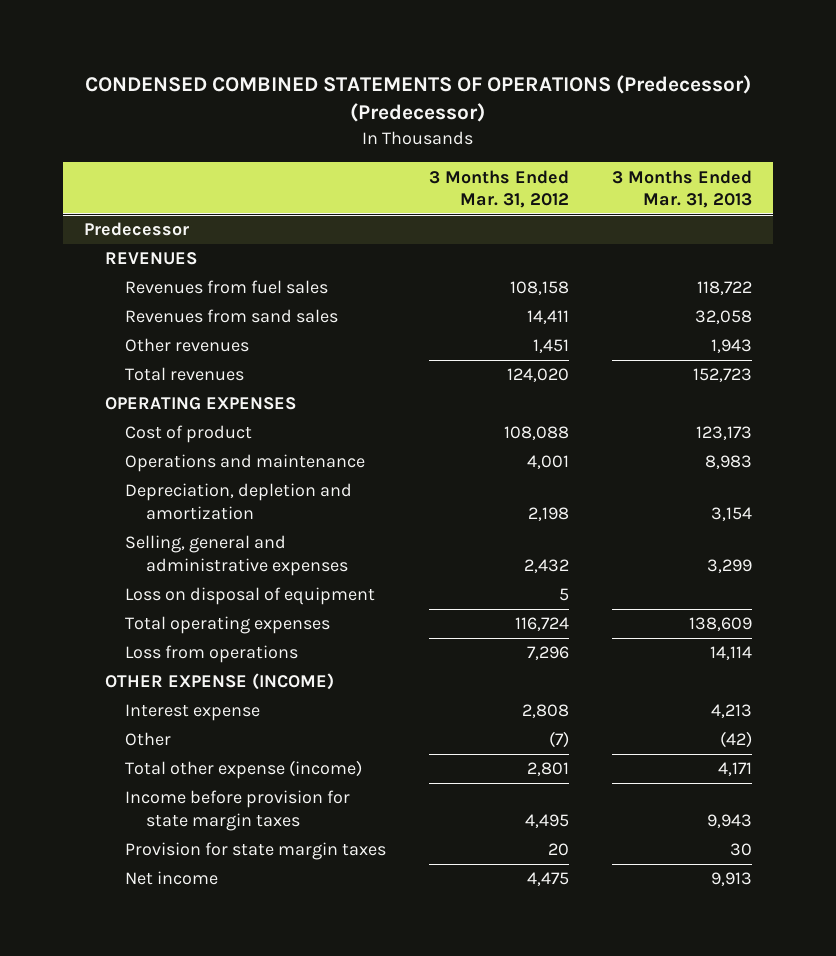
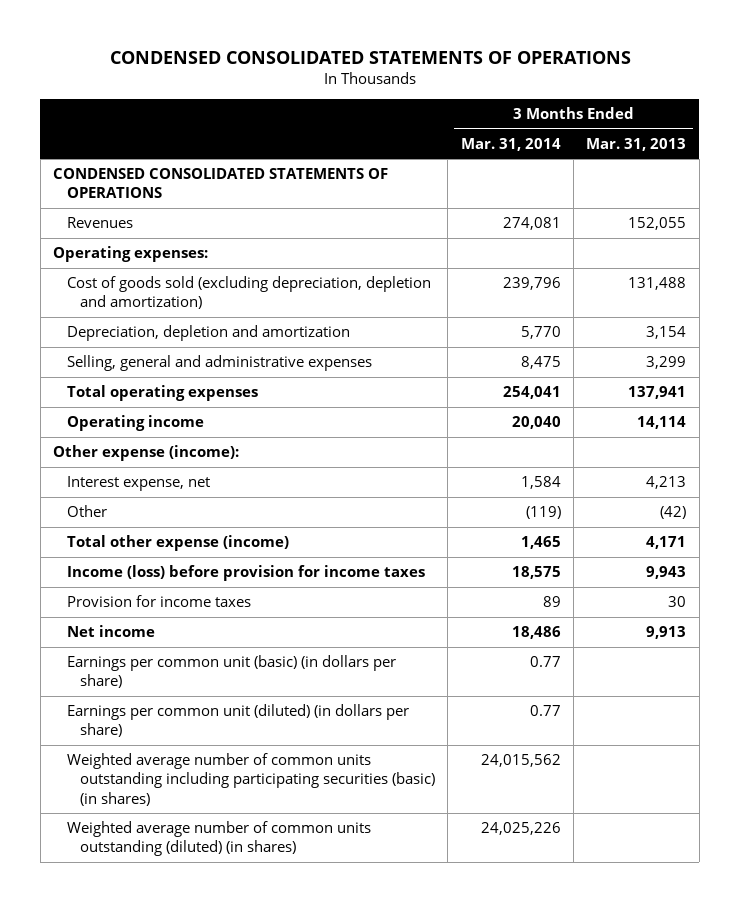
[85,75,752,123] CONDENSED COMBINED STATEMENTS OF OPERATIONS (Predecessor) (Predecessor) -> [109,50,631,64] CONDENSED CONSOLIDATED STATEMENTS OF OPERATIONS
[429,169,570,208] 3 Months Ended Mar. 31, 2012 -> none
none -> [460,137,561,151] Mar. 31, 2014
[84,222,190,237] Predecessor -> none
[104,252,197,266] REVENUES -> none
[125,280,329,295] Revenues from fuel sales -> none
[125,309,339,324] Revenues from sand sales -> none
[125,338,250,353] Other revenues -> none
[125,454,366,473] Operations and maintenance -> none
none -> [52,168,388,199] CONDENSED CONSOLIDATED STATEMENTS OF OPERATIONS
[125,367,245,382] Total revenues -> [66,217,133,229] Revenues
[692,368,752,383] 152,723 -> [628,217,687,231] 152,055
[104,397,296,411] OPERATING EXPENSES -> [52,246,208,263] Operating expenses:
[125,425,253,444] Cost of product -> [66,276,431,310] Cost of goods sold (excluding depreciation, depletion and amortization)
[695,426,752,441] 123,173 -> [628,277,687,291] 131,488
[125,587,376,606] Loss on disposal of equipment -> none
[688,617,752,632] 138,609 -> [628,386,687,400] 137,941
[125,645,299,664] Loss from operations -> [66,415,204,432] Operating income
[104,673,334,691] OTHER EXPENSE (INCOME) -> [52,445,239,462] Other expense (income):
[125,704,261,722] Interest expense -> [66,476,210,492] Interest expense, net
[125,790,351,831] Income before provision for state margin taxes -> [66,565,425,582] Income (loss) before provision for income taxes
[125,842,387,861] Provision for state margin taxes -> [66,595,251,608] Provision for income taxes
none -> [66,655,396,689] Earnings per common unit (basic) (in dollars per share)
none -> [66,704,409,738] Earnings per common unit (diluted) (in dollars per share)
none -> [66,753,436,806] Weighted average number of common units outstanding including participating securities (basic) (in shares)
none -> [66,821,371,857] Weighted average number of common units outstanding (diluted) (in shares)

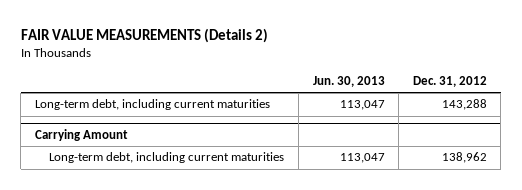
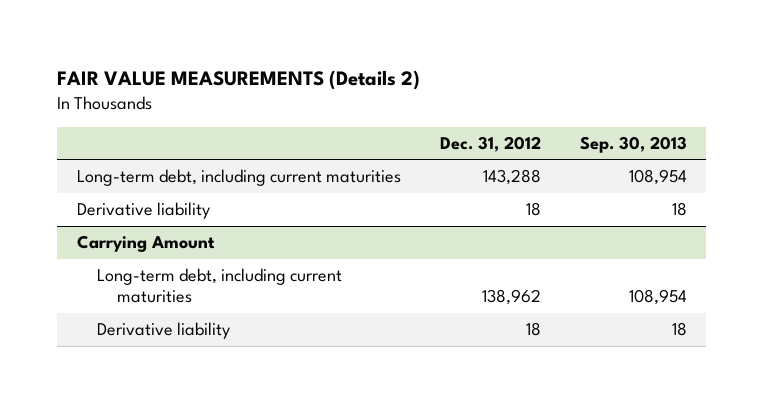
[312,76,385,88] Jun. 30, 2013 -> none
none -> [579,135,687,153] Sep. 30, 2013
none -> [76,202,210,220] Derivative liability
none -> [97,322,231,340] Derivative liability

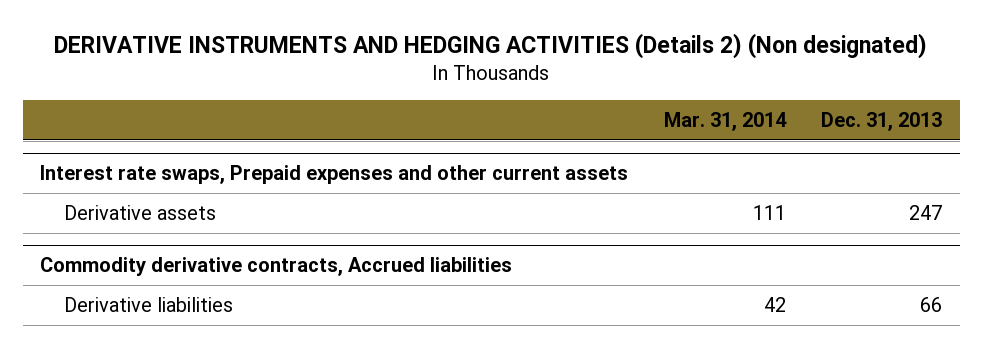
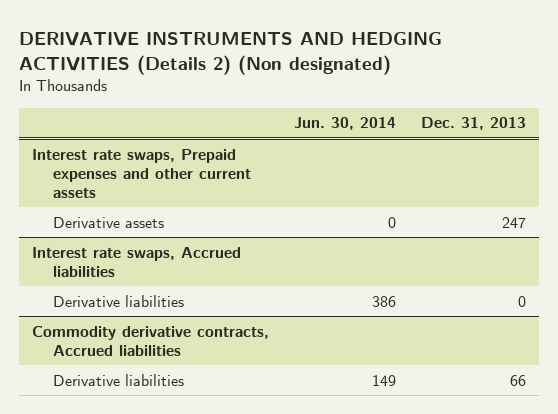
[663,111,787,131] Mar. 31, 2014 -> none
none -> [294,117,397,131] Jun. 30, 2014
none -> [32,246,242,277] Interest rate swaps, Accrued liabilities
none -> [52,294,184,307] Derivative liabilities

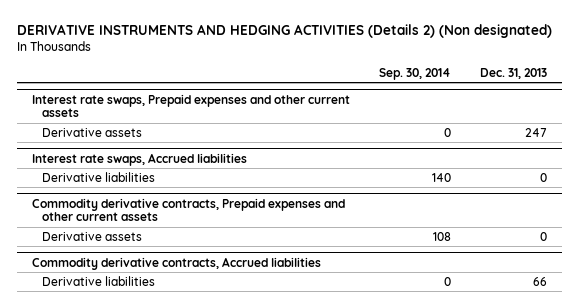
[294,117,397,131] Jun. 30, 2014 -> none
none -> [378,67,451,80] Sep. 30, 2014
none -> [31,197,345,222] Commodity derivative contracts, Prepaid expenses and other current assets
none -> [42,231,143,241] Derivative assets

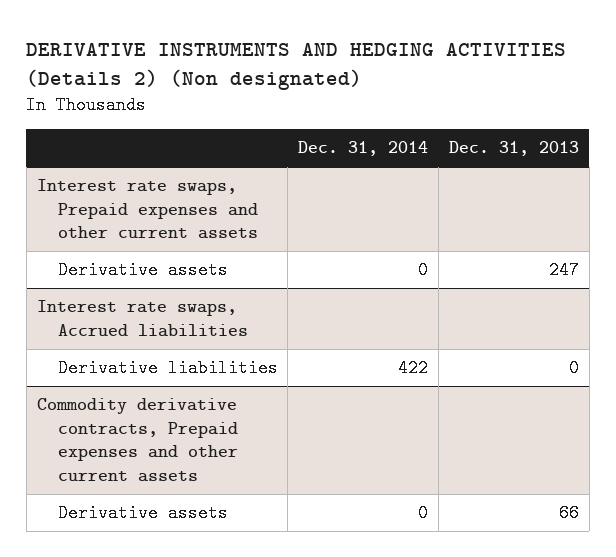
[378,67,451,80] Sep. 30, 2014 -> none
none -> [298,141,429,157] Dec. 31, 2014
[31,256,321,270] Commodity derivative contracts, Accrued liabilities -> none
[42,275,156,286] Derivative liabilities -> none
[540,231,548,241] 0 -> [558,504,579,523] 66

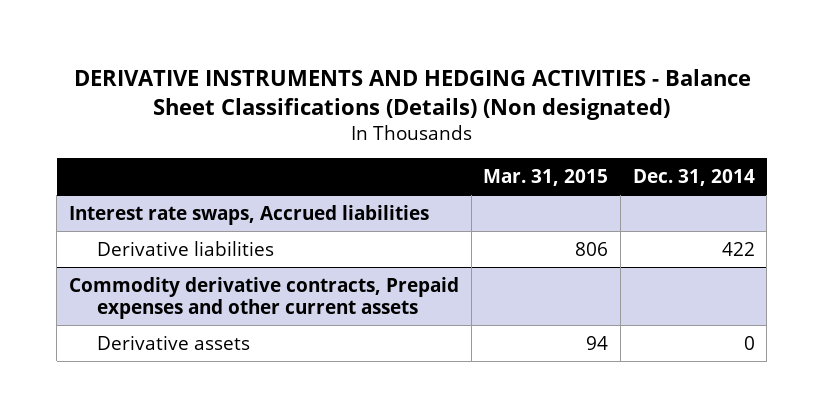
[26,42,567,90] DERIVATIVE INSTRUMENTS AND HEDGING ACTIVITIES (Details 2) (Non designated) -> [73,68,751,120] DERIVATIVE INSTRUMENTS AND HEDGING ACTIVITIES - Balance Sheet Classifications (Details) (Non designated)
[448,141,579,157] Dec. 31, 2013 -> none
none -> [483,168,609,186] Mar. 31, 2015
[36,179,258,240] Interest rate swaps, Prepaid expenses and other current assets -> none
[57,261,228,280] Derivative assets -> none

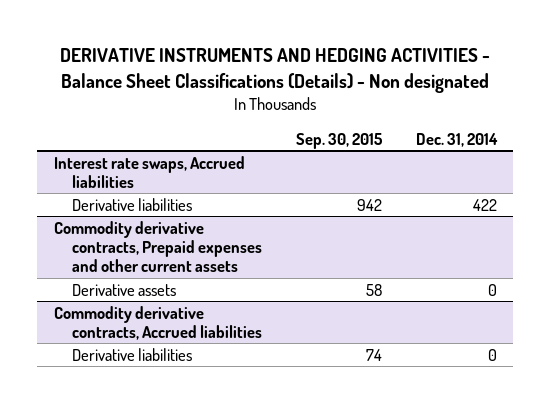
[73,68,751,120] DERIVATIVE INSTRUMENTS AND HEDGING ACTIVITIES - Balance Sheet Classifications (Details) (Non designated) -> [60,48,491,94] DERIVATIVE INSTRUMENTS AND HEDGING ACTIVITIES - Balance Sheet Classifications (Details) - Non designated
[483,168,609,186] Mar. 31, 2015 -> none
none -> [295,132,383,149] Sep. 30, 2015
none -> [53,305,263,340] Commodity derivative contracts, Accrued liabilities
none -> [72,347,193,361] Derivative liabilities

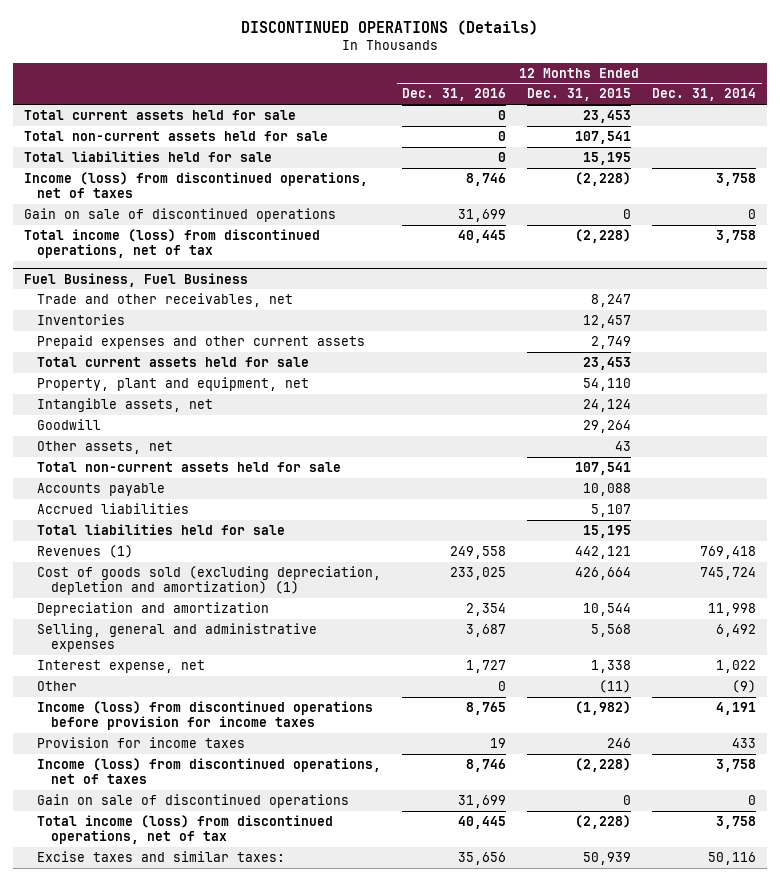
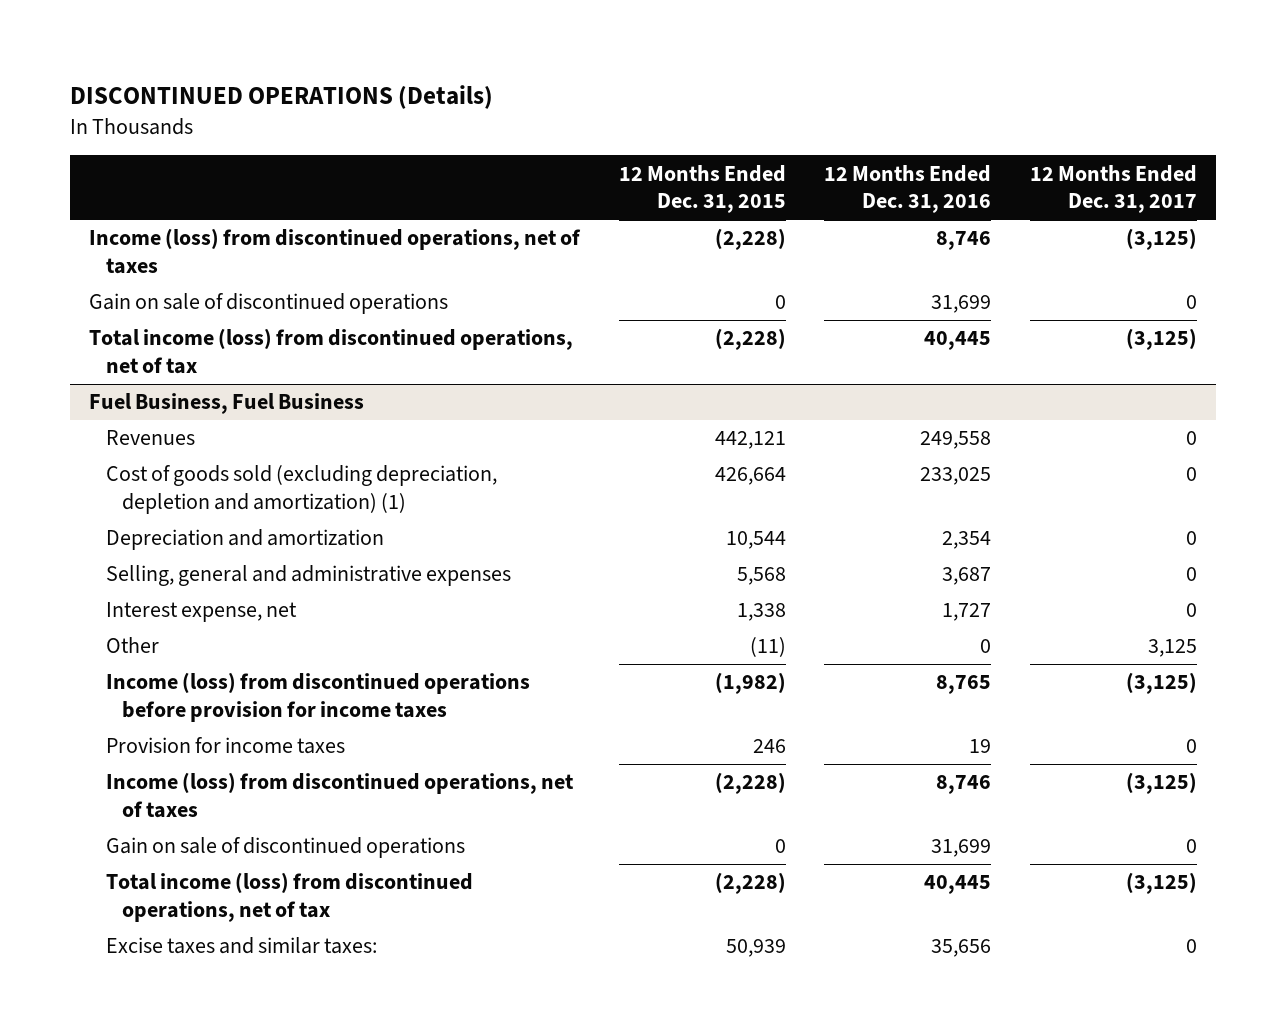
[652,88,757,102] Dec. 31, 2014 -> none
none -> [1029,164,1197,214] 12 Months Ended Dec. 31, 2017
[23,110,296,121] Total current assets held for sale -> none
[23,131,328,142] Total non-current assets held for sale -> none
[23,151,272,163] Total liabilities held for sale -> none
[37,293,294,308] Trade and other receivables, net -> none
[37,314,126,326] Inventories -> none
[37,335,366,350] Prepaid expenses and other current assets -> none
[37,357,310,368] Total current assets held for sale -> none
[37,377,310,392] Property, plant and equipment, net -> none
[37,398,214,413] Intangible assets, net -> none
[37,419,102,431] Goodwill -> none
[37,441,174,455] Other assets, net -> none
[37,462,342,473] Total non-current assets held for sale -> none
[37,483,166,497] Accounts payable -> none
[37,503,190,515] Accrued liabilities -> none
[37,524,286,536] Total liabilities held for sale -> none
[37,545,134,559] Revenues (1) -> [105,430,195,446] Revenues

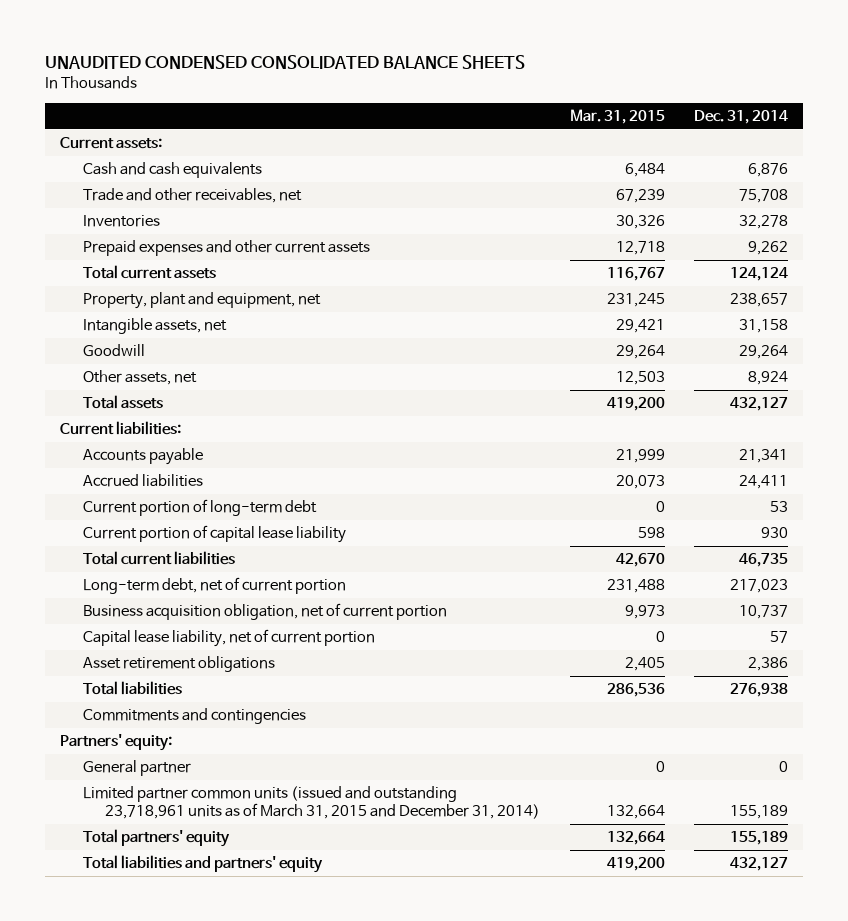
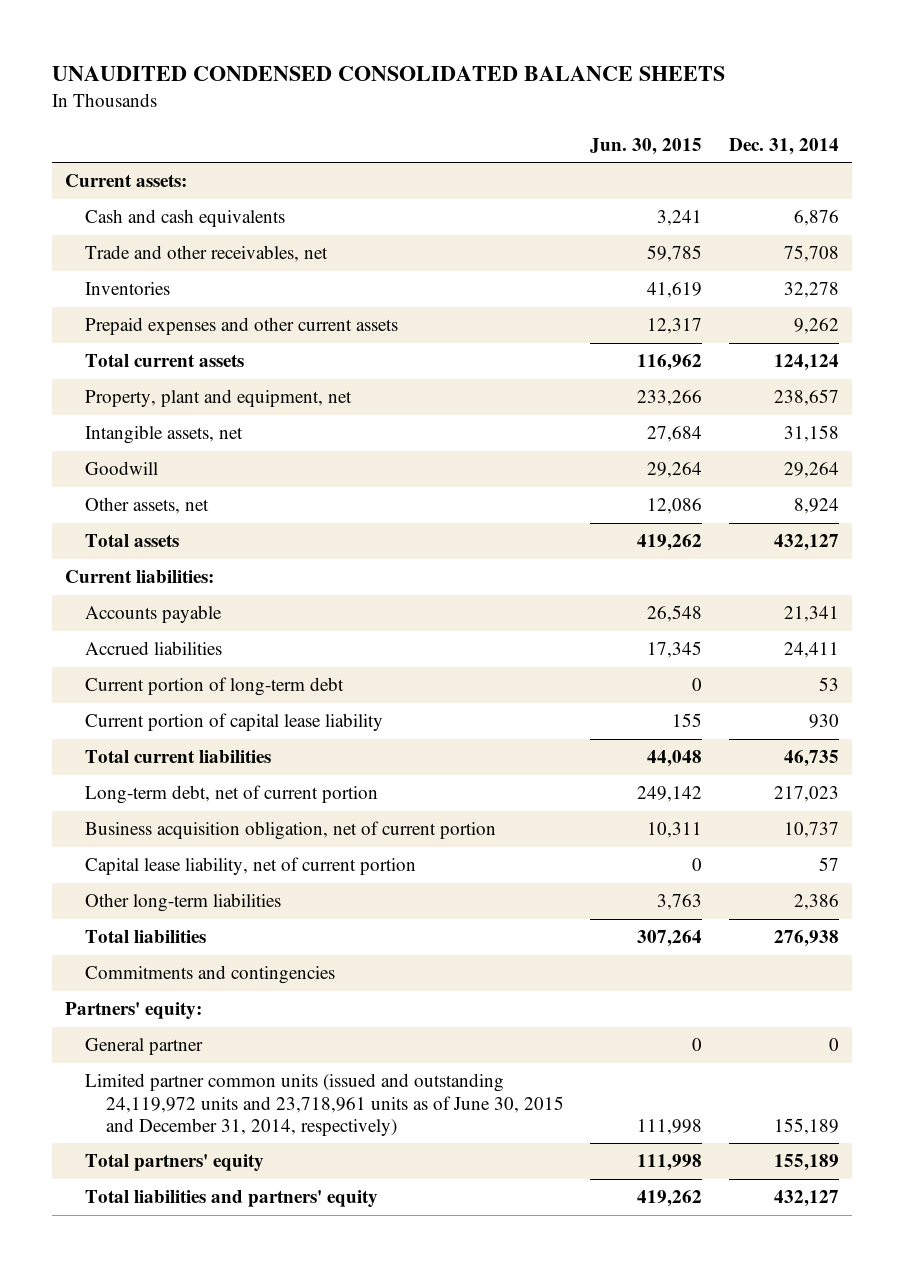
[569,109,665,125] Mar. 31, 2015 -> none
none -> [590,137,703,155] Jun. 30, 2015
[82,656,275,673] Asset retirement obligations -> [85,893,282,913] Other long-term liabilities
[82,786,541,820] Limited partner common units (issued and outstanding 23,718,961 units as of March 31, 2015 and December 31, 2014) -> [85,1073,564,1136] Limited partner common units (issued and outstanding 24,119,972 units and 23,718,961 units as of June 30, 2015 and December 31, 2014, respectively)

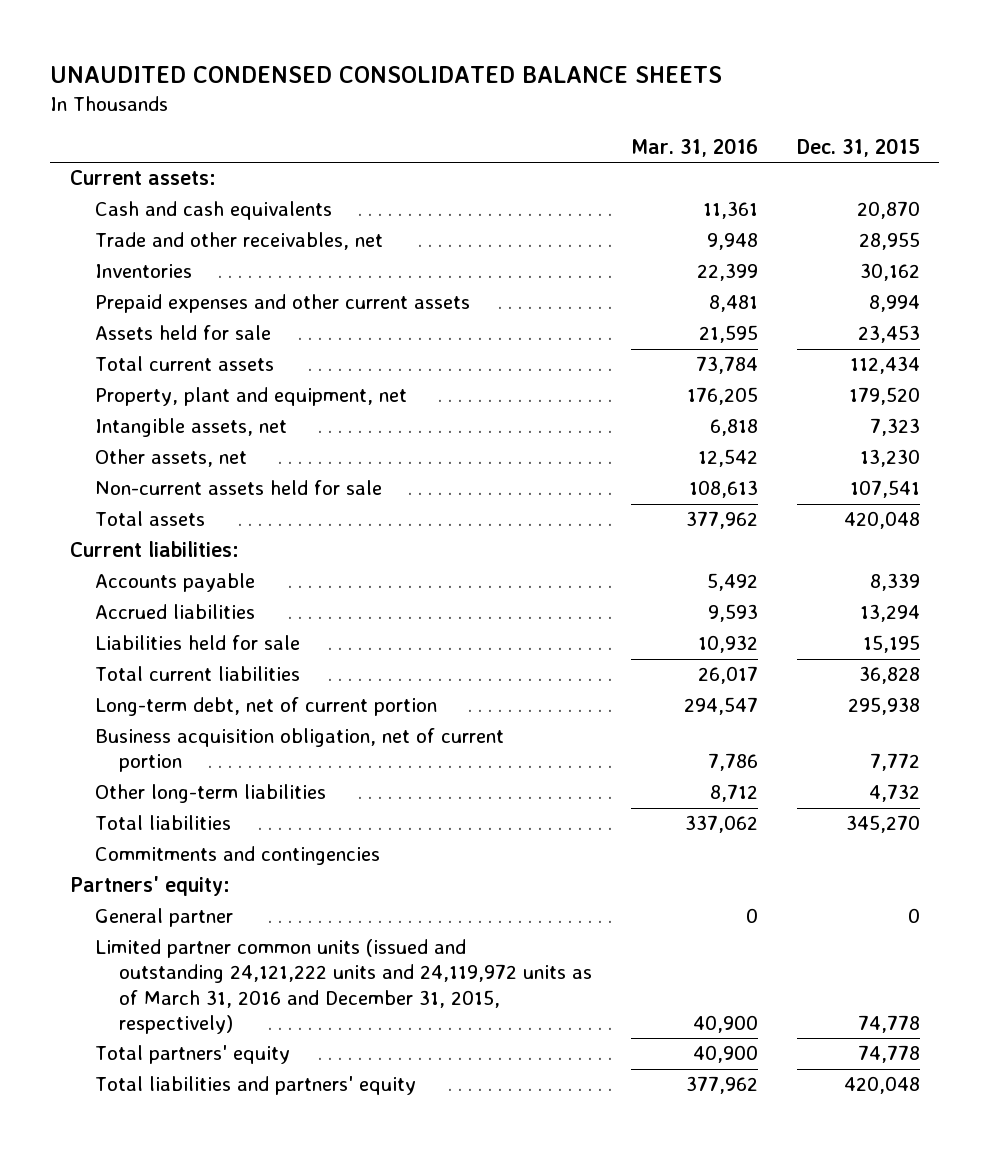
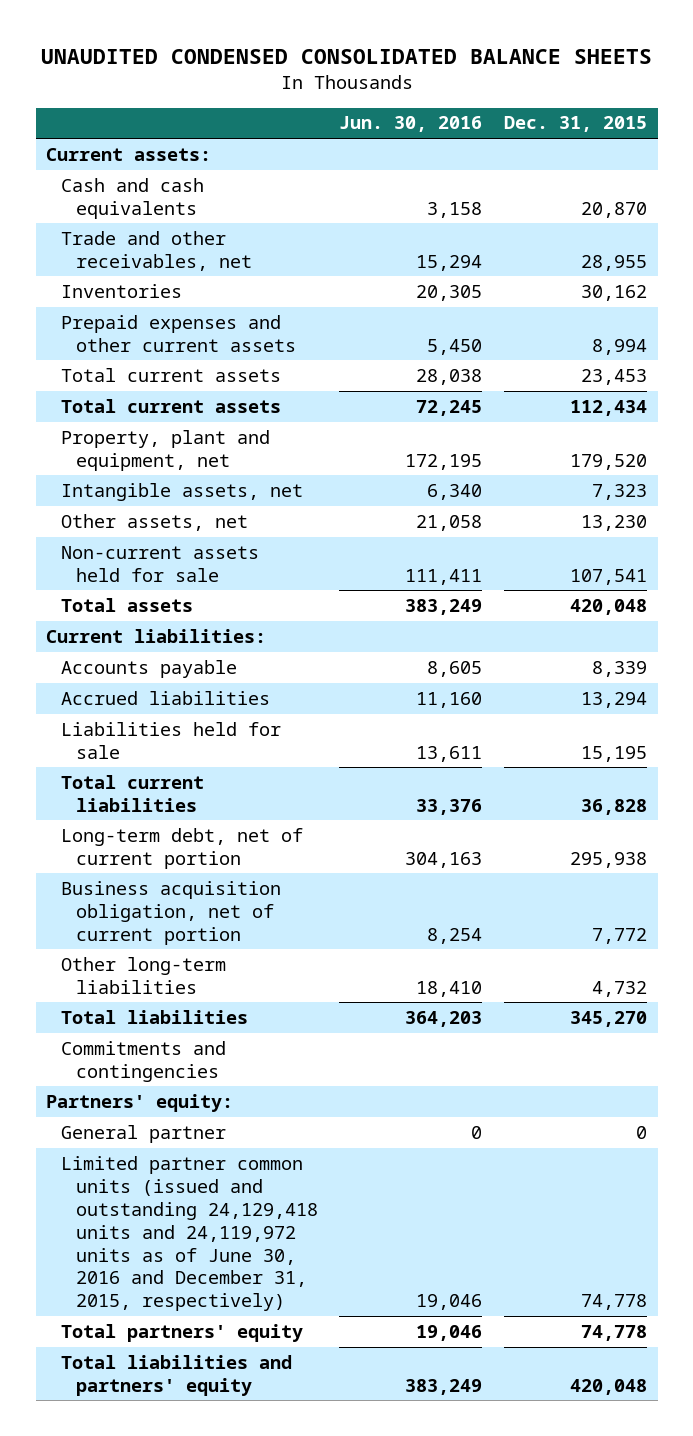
[630,138,758,158] Mar. 31, 2016 -> none
none -> [339,116,483,133] Jun. 30, 2016
[94,325,271,341] Assets held for sale -> [61,367,282,382] Total current assets
[94,939,593,1034] Limited partner common units (issued and outstanding 24,121,222 units and 24,119,972 units as of March 31, 2016 and December 31, 2015, respectively) -> [61,1155,318,1312] Limited partner common units (issued and outstanding 24,129,418 units and 24,119,972 units as of June 30, 2016 and December 31, 2015, respectively)

